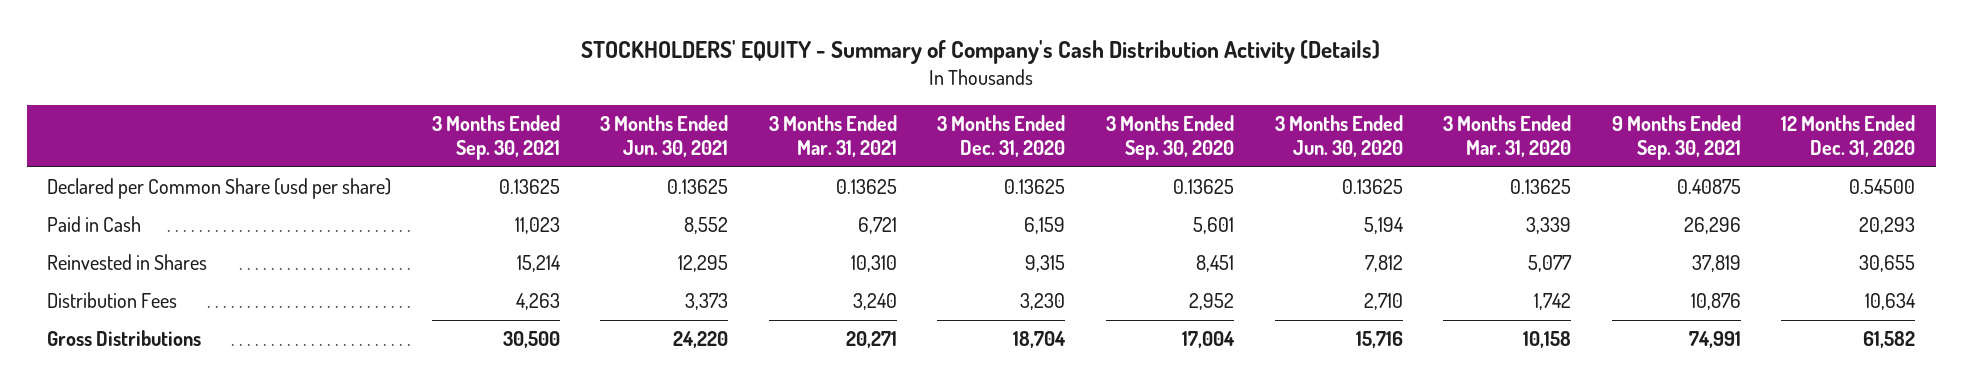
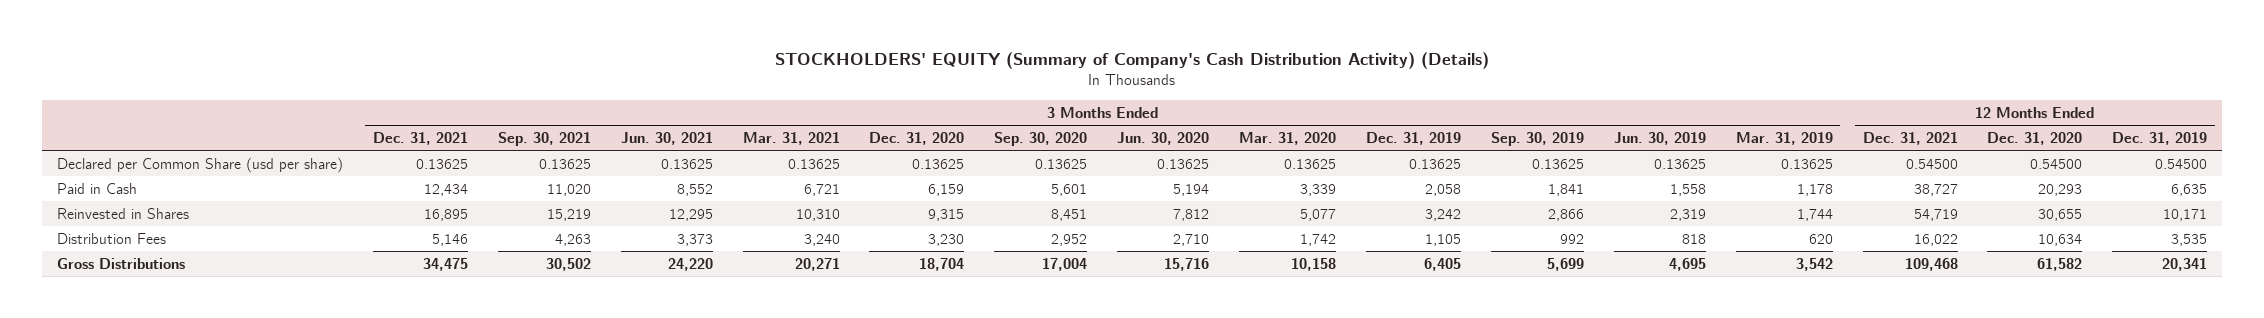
[581,39,1381,64] STOCKHOLDERS' EQUITY - Summary of Company's Cash Distribution Activity (Details) -> [775,52,1490,70] STOCKHOLDERS' EQUITY (Summary of Company's Cash Distribution Activity) (Details)
[1611,114,1741,160] 9 Months Ended Sep. 30, 2021 -> none
none -> [372,131,468,145] Dec. 31, 2021
none -> [1366,131,1462,145] Dec. 31, 2019
none -> [1490,131,1584,146] Sep. 30, 2019
none -> [1613,131,1706,145] Jun. 30, 2019
none -> [1735,131,1833,145] Mar. 31, 2019
none -> [1862,131,1958,145] Dec. 31, 2021
none -> [2112,131,2208,145] Dec. 31, 2019
[514,217,560,235] 11,023 -> [546,183,591,196] 11,020
[516,255,561,273] 15,214 -> [546,208,591,221] 15,219
[502,331,560,349] 30,500 -> [545,257,591,271] 30,502

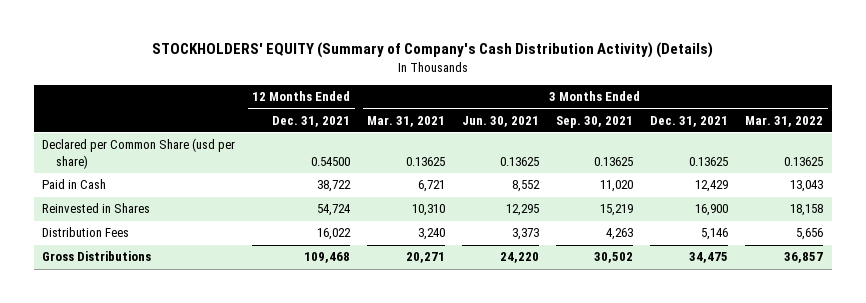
[869,131,965,145] Dec. 31, 2020 -> none
[994,131,1088,146] Sep. 30, 2020 -> none
[1117,131,1210,145] Jun. 30, 2020 -> none
[1239,131,1337,145] Mar. 31, 2020 -> none
[1366,131,1462,145] Dec. 31, 2019 -> none
[1490,131,1584,146] Sep. 30, 2019 -> none
[1613,131,1706,145] Jun. 30, 2019 -> none
[1735,131,1833,145] Mar. 31, 2019 -> none
[1987,131,2083,145] Dec. 31, 2020 -> none
[2112,131,2208,145] Dec. 31, 2019 -> none
none -> [745,115,824,127] Mar. 31, 2022
[423,183,468,196] 12,434 -> [695,180,729,193] 12,429
[1913,183,1958,196] 38,727 -> [317,180,352,193] 38,722
[423,208,468,221] 16,895 -> [695,204,729,217] 16,900
[1913,208,1958,221] 54,719 -> [317,204,352,217] 54,724

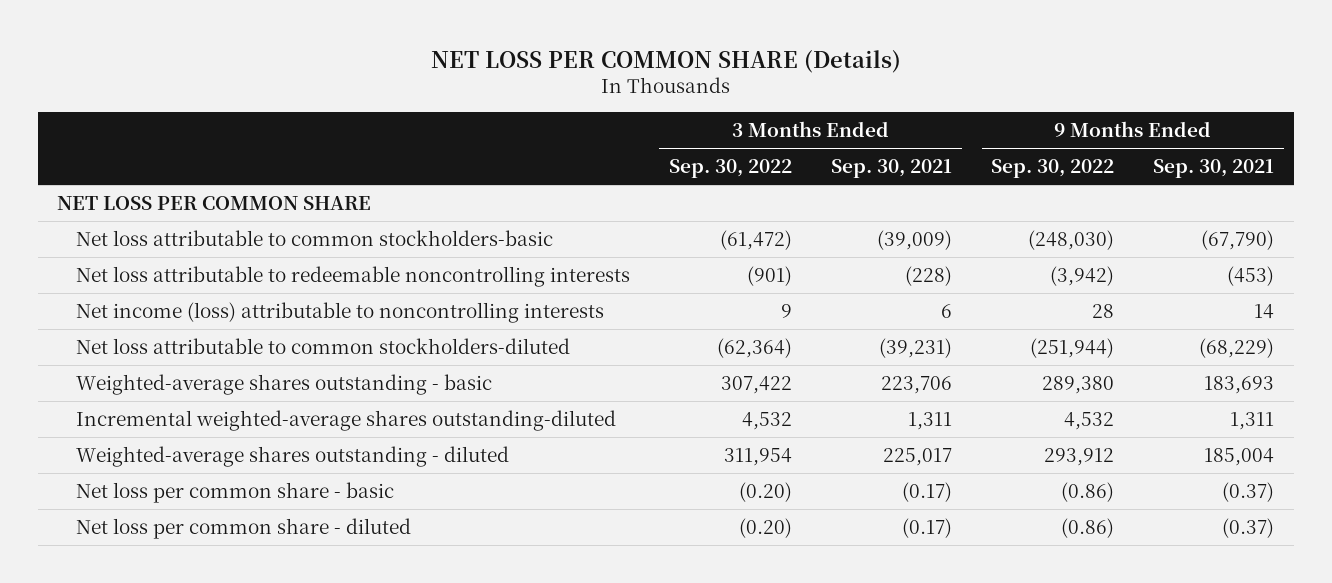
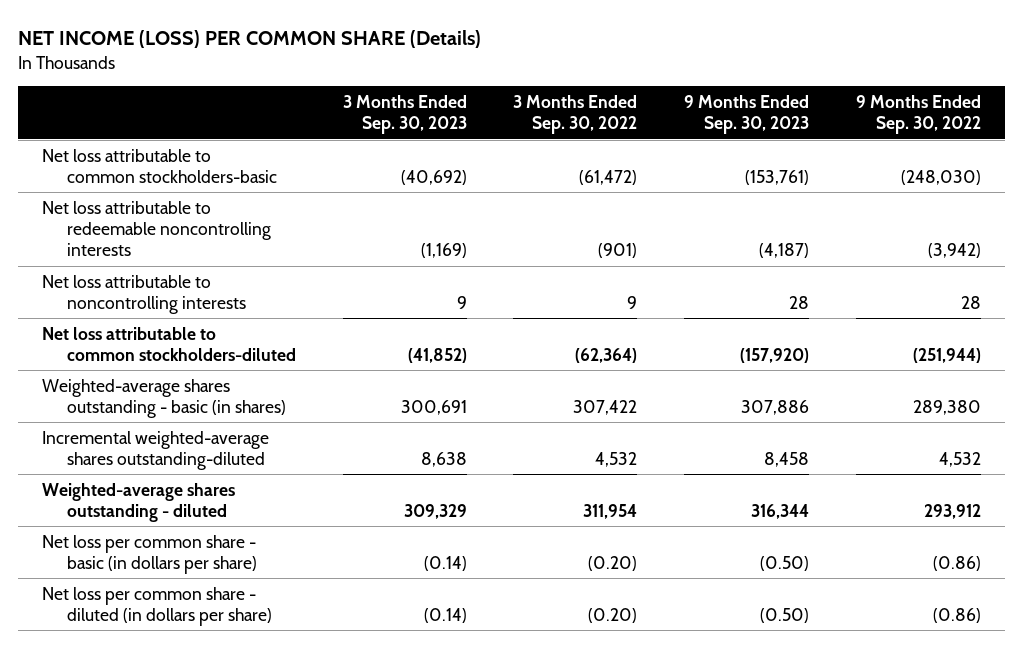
[430,49,901,73] NET LOSS PER COMMON SHARE (Details) -> [18,30,482,49] NET INCOME (LOSS) PER COMMON SHARE (Details)
[831,159,953,179] Sep. 30, 2021 -> none
[1153,159,1275,179] Sep. 30, 2021 -> none
none -> [342,95,467,135] 3 Months Ended Sep. 30, 2023
none -> [684,95,810,135] 9 Months Ended Sep. 30, 2023
[57,195,372,210] NET LOSS PER COMMON SHARE -> none
[76,301,605,323] Net income (loss) attributable to noncontrolling interests -> [41,274,246,314] Net loss attributable to noncontrolling interests
[76,373,493,395] Weighted-average shares outstanding - basic -> [41,378,286,418] Weighted-average shares outstanding - basic (in shares)
[76,481,395,503] Net loss per common share - basic -> [41,534,257,574] Net loss per common share - basic (in dollars per share)
[76,517,412,539] Net loss per common share - diluted -> [41,586,272,626] Net loss per common share - diluted (in dollars per share)

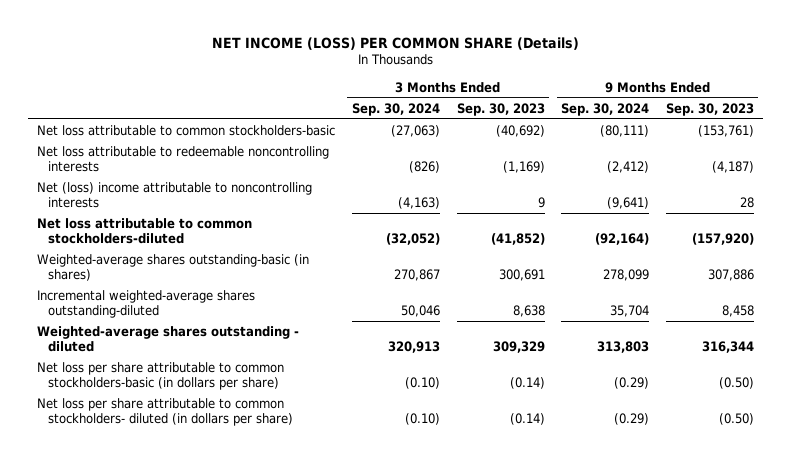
[513,95,638,135] 3 Months Ended Sep. 30, 2022 -> none
[856,95,982,135] 9 Months Ended Sep. 30, 2022 -> none
none -> [351,102,440,116] Sep. 30, 2024
none -> [561,102,650,116] Sep. 30, 2024
[41,274,246,314] Net loss attributable to noncontrolling interests -> [36,182,312,209] Net (loss) income attributable to noncontrolling interests
[41,378,286,418] Weighted-average shares outstanding - basic (in shares) -> [36,254,309,282] Weighted-average shares outstanding-basic (in shares)
[41,534,257,574] Net loss per common share - basic (in dollars per share) -> [36,362,284,391] Net loss per share attributable to common stockholders-basic (in dollars per share)
[41,586,272,626] Net loss per common share - diluted (in dollars per share) -> [36,398,293,427] Net loss per share attributable to common stockholders- diluted (in dollars per share)

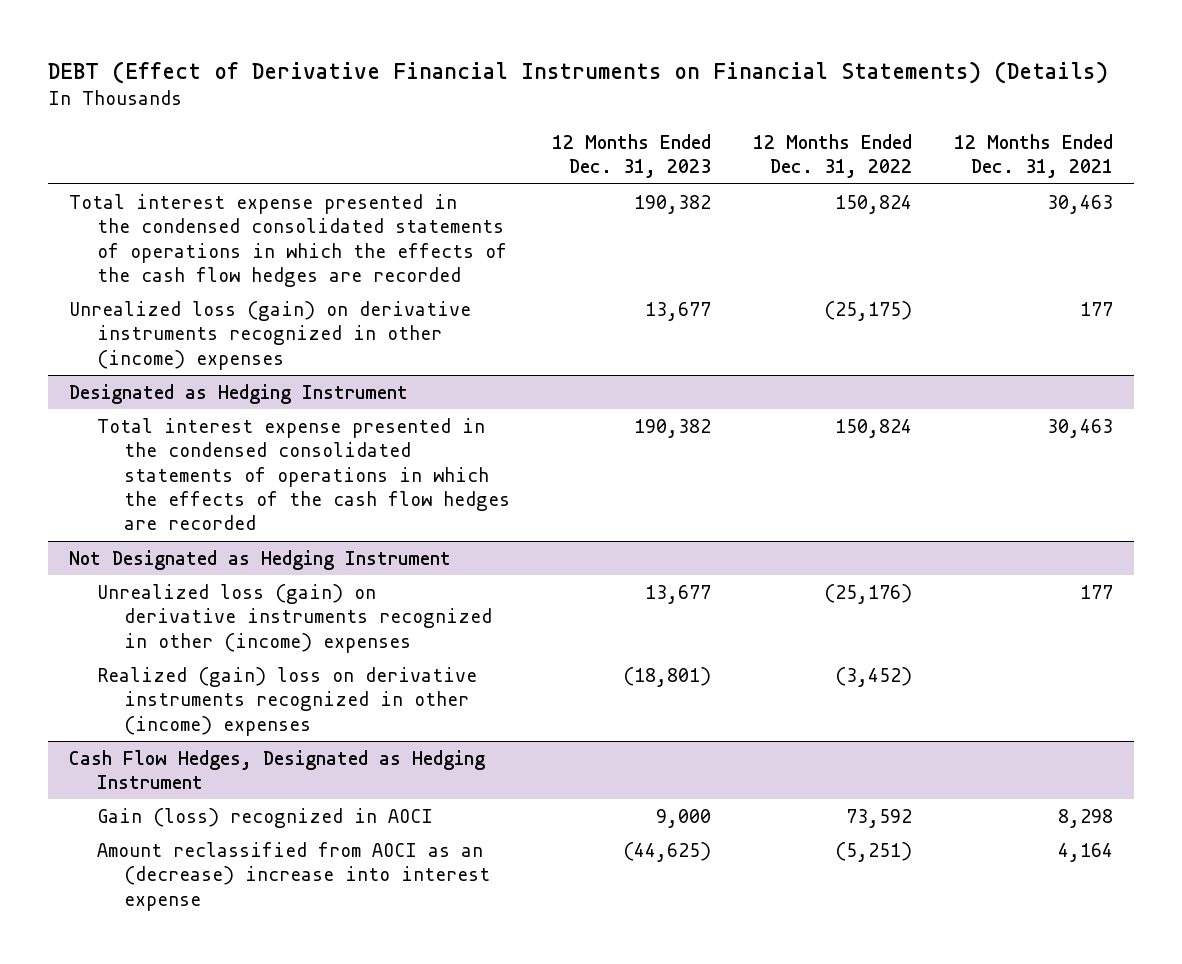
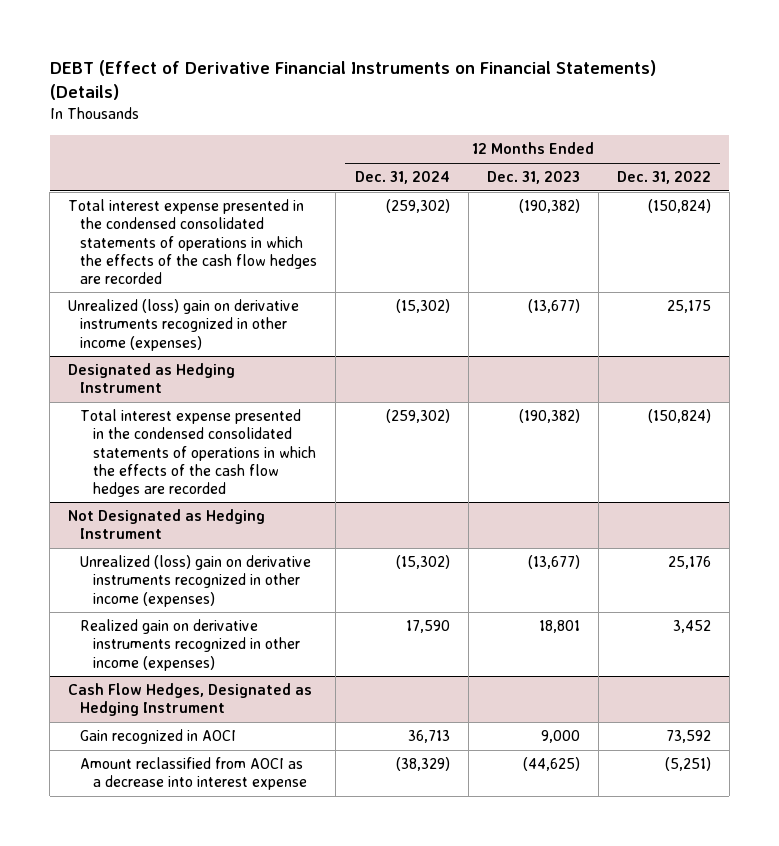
[953,133,1113,179] 12 Months Ended Dec. 31, 2021 -> none
none -> [354,171,450,185] Dec. 31, 2024
[633,194,711,214] 190,382 -> [518,199,580,214] (190,382)
[834,194,912,214] 150,824 -> [647,199,711,214] (150,824)
[69,300,472,370] Unrealized loss (gain) on derivative instruments recognized in other (income) expenses -> [68,299,300,351] Unrealized (loss) gain on derivative instruments recognized in other income (expenses)
[644,301,711,321] 13,677 -> [527,299,580,314] (13,677)
[823,300,912,321] (25,175) -> [666,300,711,314] 25,175
[633,418,711,438] 190,382 -> [518,409,580,424] (190,382)
[834,418,912,438] 150,824 -> [647,409,711,424] (150,824)
[96,583,492,653] Unrealized loss (gain) on derivative instruments recognized in other (income) expenses -> [80,555,312,607] Unrealized (loss) gain on derivative instruments recognized in other income (expenses)
[644,584,711,604] 13,677 -> [527,555,580,570] (13,677)
[823,583,912,604] (25,176) -> [667,556,711,570] 25,176
[96,666,477,736] Realized (gain) loss on derivative instruments recognized in other (income) expenses -> [80,619,300,671] Realized gain on derivative instruments recognized in other income (expenses)
[622,666,711,687] (18,801) -> [538,620,580,634] 18,801
[834,666,912,687] (3,452) -> [672,620,711,634] 3,452
[96,807,433,828] Gain (loss) recognized in AOCI -> [80,729,237,745] Gain recognized in AOCI
[96,841,490,911] Amount reclassified from AOCI as an (decrease) increase into interest expense -> [80,757,307,791] Amount reclassified from AOCI as a decrease into interest expense

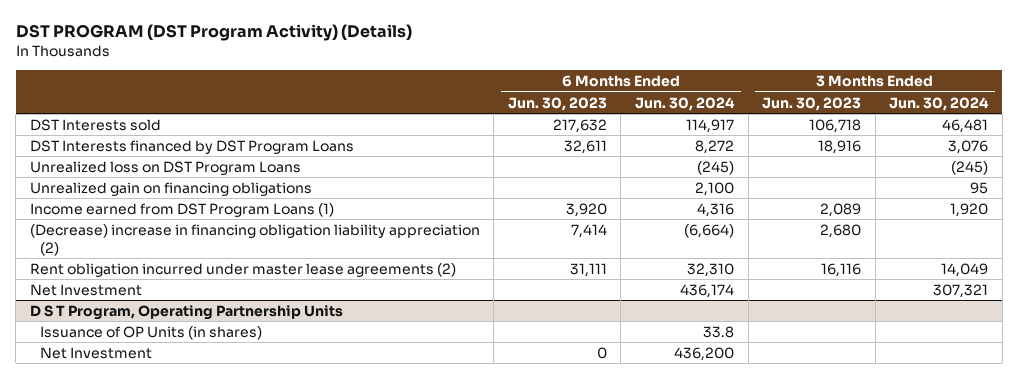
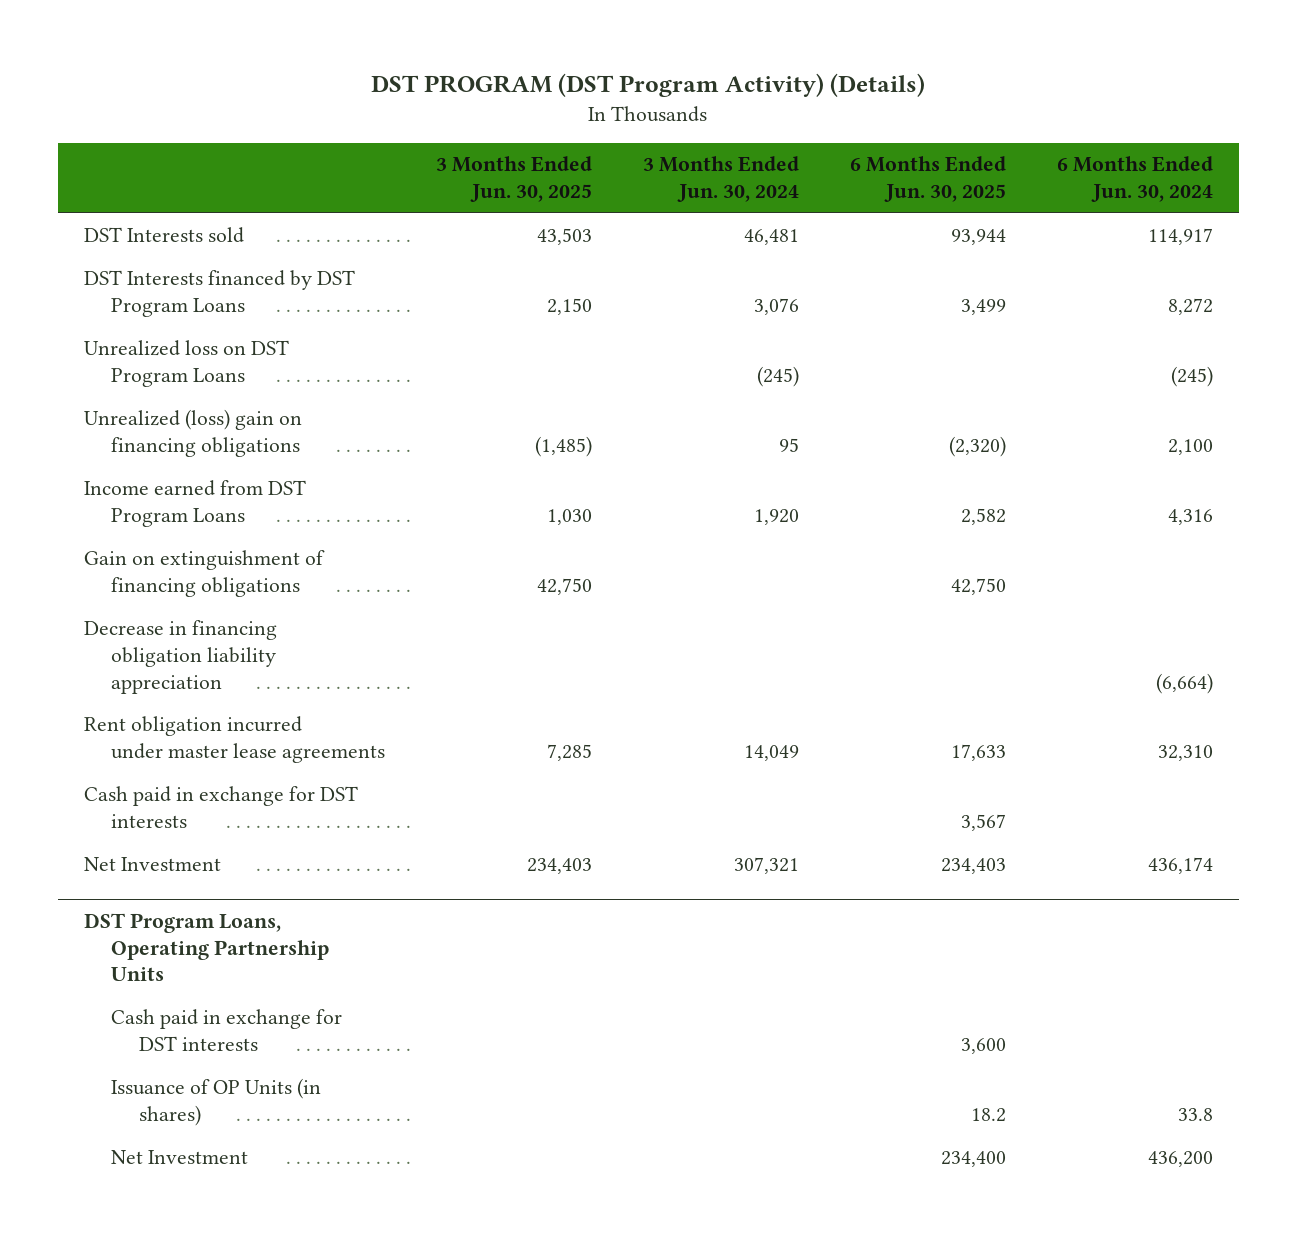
[507,96,607,111] Jun. 30, 2023 -> none
[762,96,862,111] Jun. 30, 2023 -> none
none -> [436,156,593,203] 3 Months Ended Jun. 30, 2025
none -> [850,156,1007,203] 6 Months Ended Jun. 30, 2025
[29,181,312,196] Unrealized gain on financing obligations -> [83,409,302,458] Unrealized (loss) gain on financing obligations
[29,202,334,217] Income earned from DST Program Loans (1) -> [83,480,306,528] Income earned from DST Program Loans
none -> [83,550,325,598] Gain on extinguishment of financing obligations
[29,223,480,256] (Decrease) increase in financing obligation liability appreciation (2) -> [83,620,277,695] Decrease in financing obligation liability appreciation
[29,262,456,277] Rent obligation incurred under master lease agreements (2) -> [83,716,386,764] Rent obligation incurred under master lease agreements
none -> [83,786,358,829] Cash paid in exchange for DST interests
[29,304,343,320] D S T Program, Operating Partnership Units -> none
none -> [83,912,330,982] DST Program Loans, Operating Partnership Units
none -> [111,1009,343,1052] Cash paid in exchange for DST interests

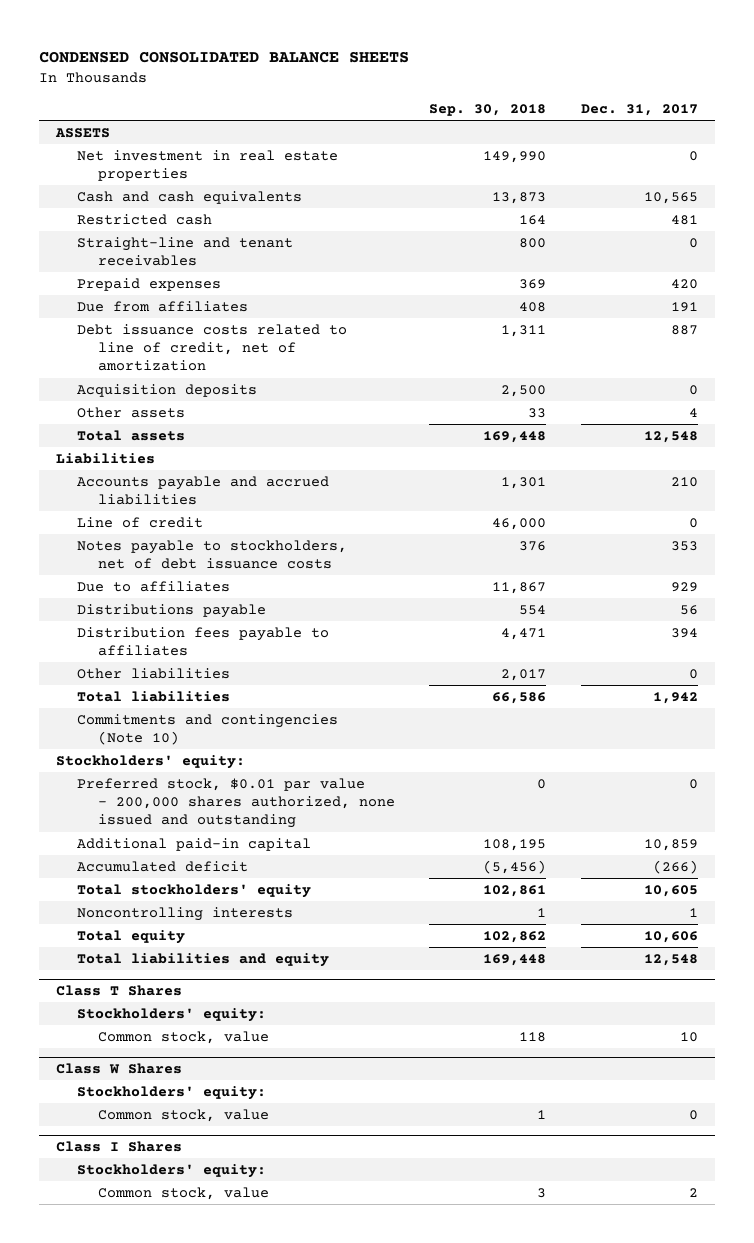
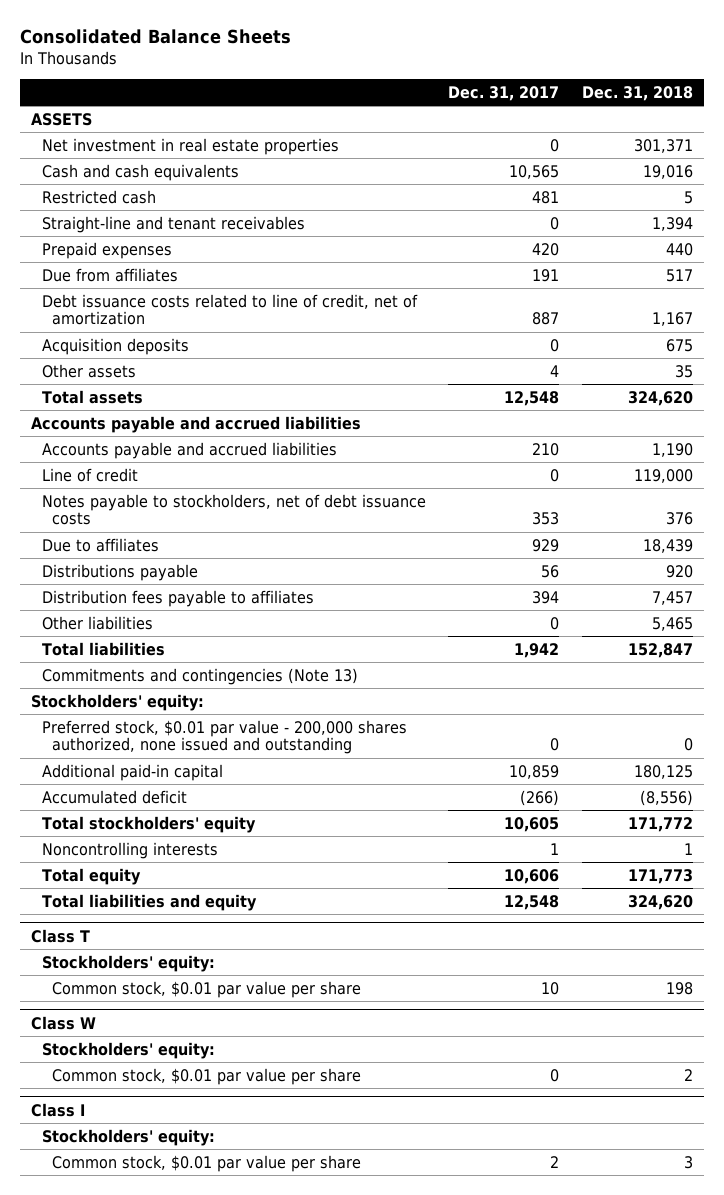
[38,50,409,63] CONDENSED CONSOLIDATED BALANCE SHEETS -> [19,29,291,45] Consolidated Balance Sheets
[429,103,547,116] Sep. 30, 2018 -> none
none -> [581,85,693,101] Dec. 31, 2018
[56,452,156,464] Liabilities -> [30,415,361,433] Accounts payable and accrued liabilities
[76,713,338,746] Commitments and contingencies (Note 10) -> [41,667,358,685] Commitments and contingencies (Note 13)
[56,985,183,997] Class T Shares -> [30,928,90,943] Class T
[97,1030,269,1044] Common stock, value -> [52,980,362,998] Common stock, $0.01 par value per share
[56,1063,183,1075] Class W Shares -> [30,1015,96,1030] Class W
[97,1108,269,1122] Common stock, value -> [52,1067,362,1085] Common stock, $0.01 par value per share
[56,1141,183,1153] Class I Shares -> [30,1102,85,1117] Class I
[97,1186,269,1200] Common stock, value -> [52,1154,362,1172] Common stock, $0.01 par value per share

